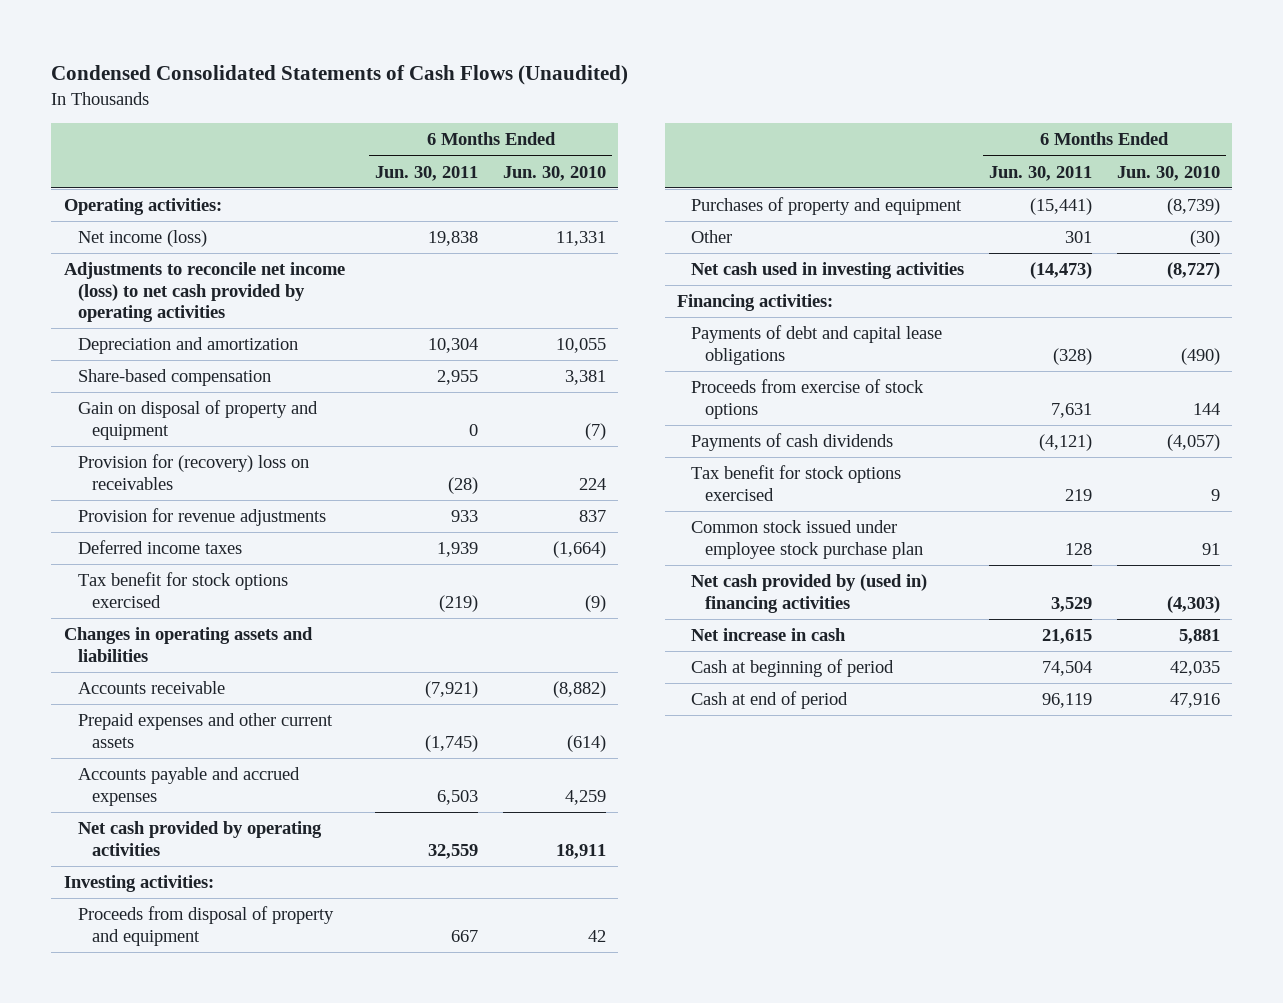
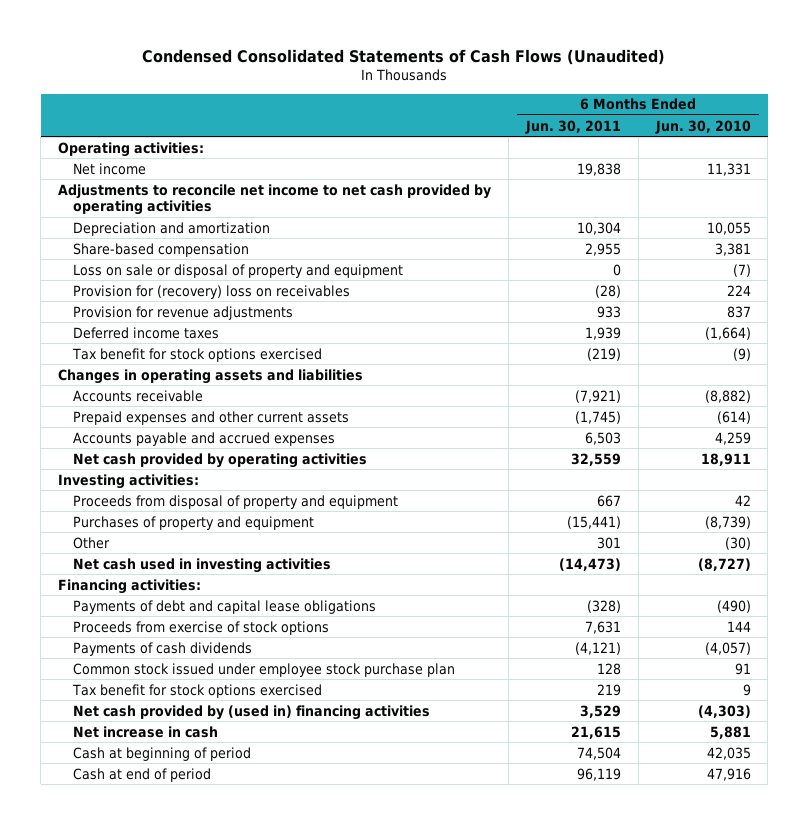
[77,230,207,248] Net income (loss) -> [72,162,146,175] Net income
[63,262,345,323] Adjustments to reconcile net income (loss) to net cash provided by operating activities -> [57,183,491,216] Adjustments to reconcile net income to net cash provided by operating activities
[77,400,318,440] Gain on disposal of property and equipment -> [72,263,403,278] Loss on sale or disposal of property and equipment
[690,465,901,501] Tax benefit for stock options exercised -> [71,683,322,698] Tax benefit for stock options exercised

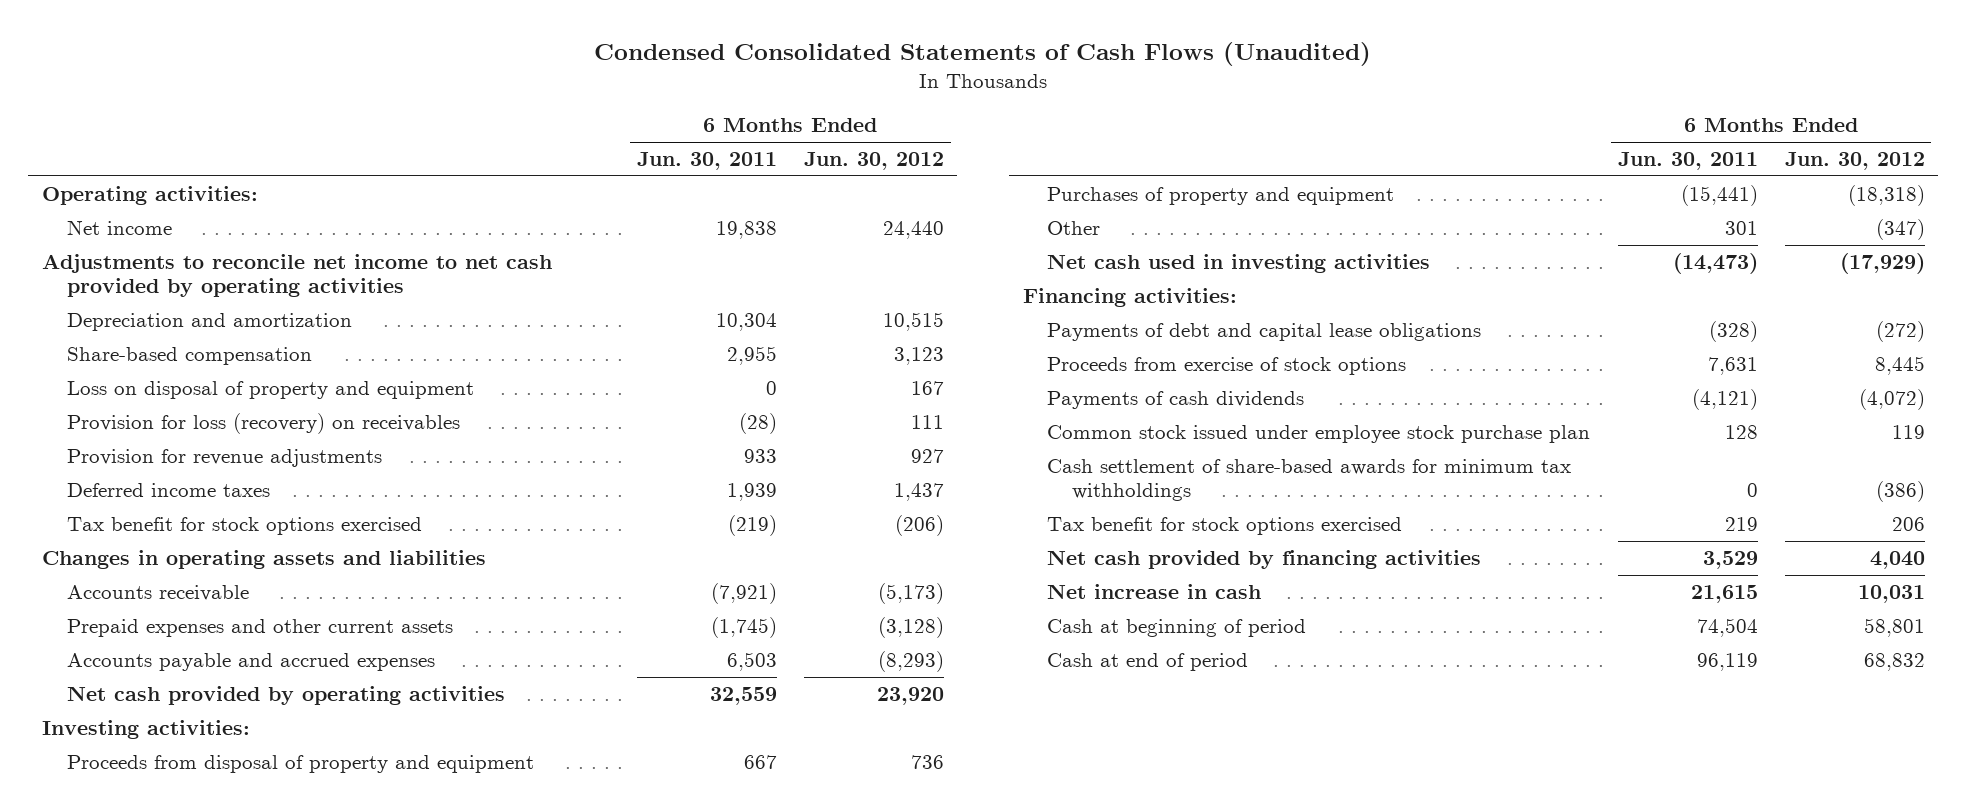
[654,119,751,134] Jun. 30, 2010 -> none
none -> [803,151,944,170] Jun. 30, 2012
[72,263,403,278] Loss on sale or disposal of property and equipment -> [66,380,474,399] Loss on disposal of property and equipment
[72,284,350,299] Provision for (recovery) loss on receivables -> [66,412,460,434] Provision for loss (recovery) on receivables
none -> [1047,458,1572,502] Cash settlement of share-based awards for minimum tax withholdings
[72,704,430,720] Net cash provided by (used in) financing activities -> [1047,549,1482,569] Net cash provided by financing activities

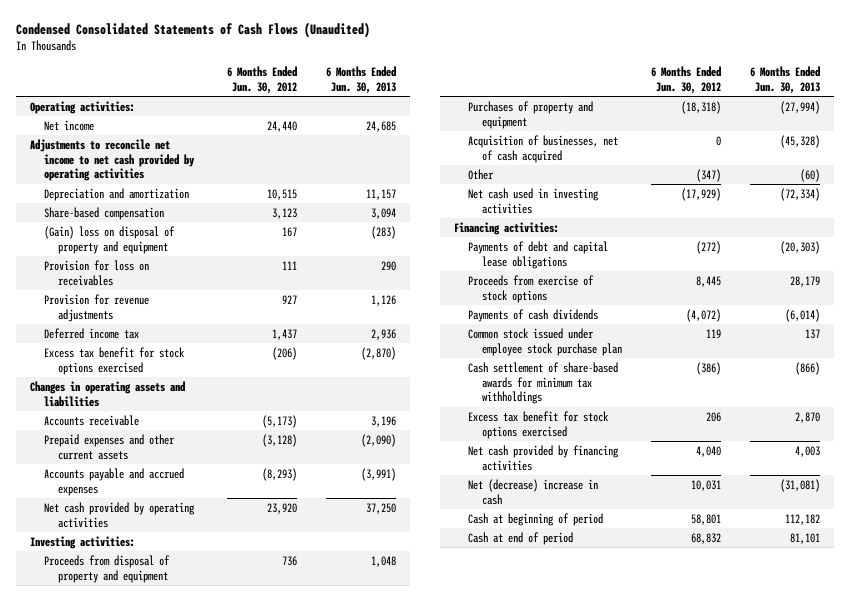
[636,151,777,170] Jun. 30, 2011 -> none
none -> [325,66,396,94] 6 Months Ended Jun. 30, 2013
[66,380,474,399] Loss on disposal of property and equipment -> [44,225,176,254] (Gain) loss on disposal of property and equipment
[66,412,460,434] Provision for loss (recovery) on receivables -> [44,259,150,286] Provision for loss on receivables
[66,482,270,497] Deferred income taxes -> [44,327,140,339] Deferred income tax
[66,516,422,535] Tax benefit for stock options exercised -> [44,346,186,375] Excess tax benefit for stock options exercised
none -> [468,134,619,163] Acquisition of businesses, net of cash acquired
[1047,516,1403,535] Tax benefit for stock options exercised -> [468,410,610,439] Excess tax benefit for stock options exercised
[1047,583,1262,599] Net increase in cash -> [468,478,599,505] Net (decrease) increase in cash

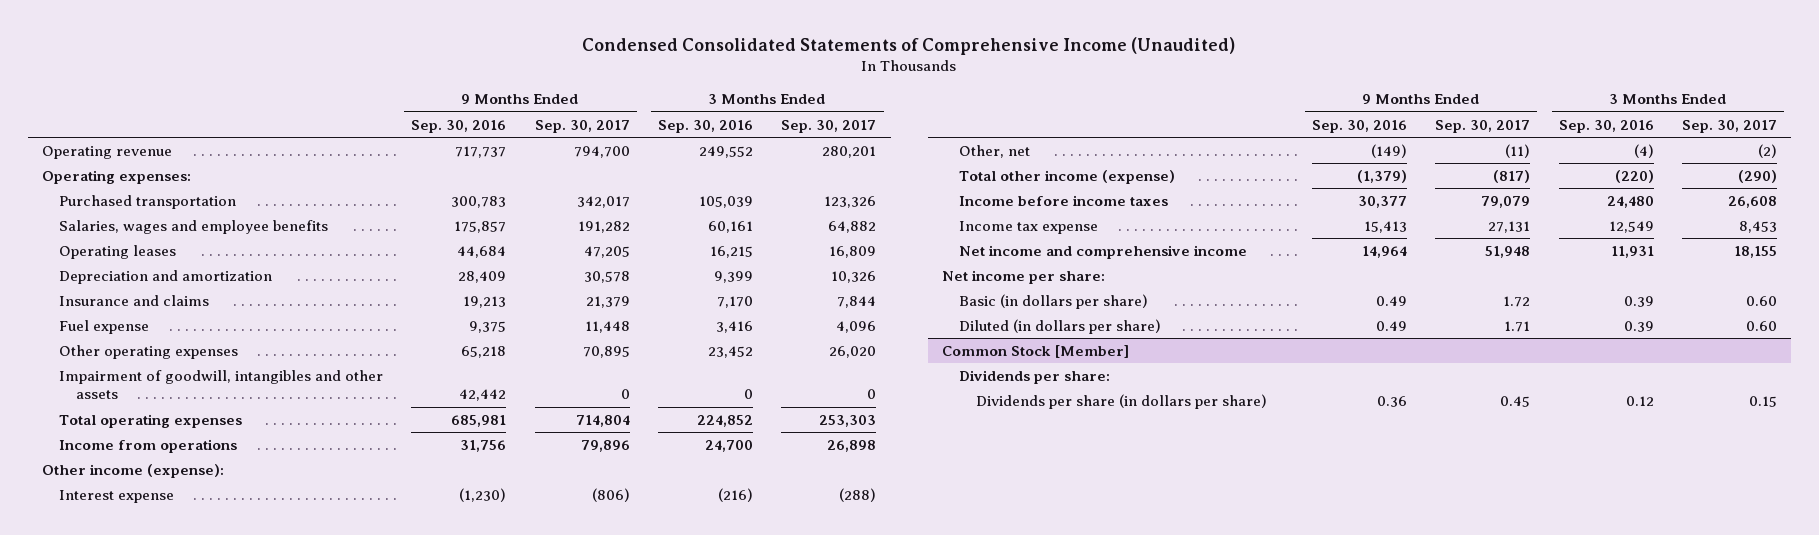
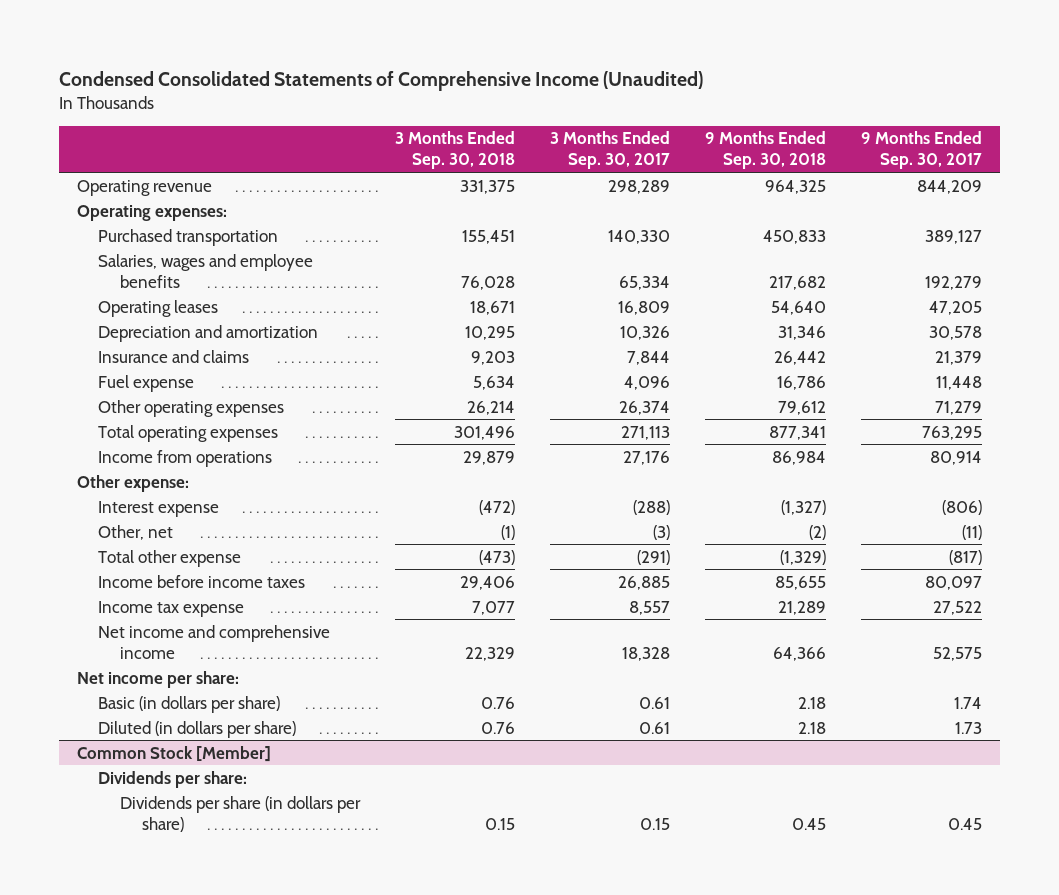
[411,119,507,133] Sep. 30, 2016 -> none
[658,119,754,133] Sep. 30, 2016 -> none
none -> [395,131,516,170] 3 Months Ended Sep. 30, 2018
none -> [705,131,827,170] 9 Months Ended Sep. 30, 2018
[573,145,630,158] 794,700 -> [917,179,983,194] 844,209
[822,145,877,158] 280,201 -> [608,179,671,194] 298,289
[576,195,630,208] 342,017 -> [925,229,983,244] 389,127
[824,195,877,208] 123,326 -> [608,229,671,244] 140,330
[577,220,630,233] 191,282 -> [925,275,983,290] 192,279
[828,220,877,233] 64,882 -> [619,275,671,290] 65,334
[58,369,383,400] Impairment of goodwill, intangibles and other assets -> none
[582,345,630,358] 70,895 -> [935,400,983,415] 71,279
[829,345,877,358] 26,020 -> [619,400,671,415] 26,374
[575,414,630,427] 714,804 -> [922,425,983,440] 763,295
[819,414,877,427] 253,303 -> [621,425,671,440] 271,113
[580,439,630,452] 79,896 -> [930,450,983,465] 80,914
[827,439,877,452] 26,898 -> [623,450,671,465] 27,176
[41,463,224,478] Other income (expense): -> [76,474,189,492] Other expense:
[1758,143,1778,158] (2) -> [653,524,671,540] (3)
[959,169,1176,184] Total other income (expense) -> [98,549,242,567] Total other expense
[1738,169,1778,183] (290) -> [637,549,671,565] (291)
[1481,195,1531,208] 79,079 -> [925,575,983,590] 80,097
[1728,195,1778,208] 26,608 -> [618,575,671,590] 26,885
[1488,220,1531,233] 27,131 -> [933,600,983,615] 27,522
[1739,220,1778,233] 8,453 -> [629,600,671,615] 8,557
[1485,245,1531,258] 51,948 -> [933,646,983,661] 52,575
[1734,245,1778,258] 18,155 -> [622,646,671,661] 18,328
[1503,295,1531,307] 1.72 -> [954,696,983,709] 1.74
[1746,295,1778,306] 0.60 -> [639,696,671,709] 0.61
[1504,320,1531,332] 1.71 -> [955,721,983,734] 1.73
[1746,320,1778,331] 0.60 -> [639,721,671,734] 0.61

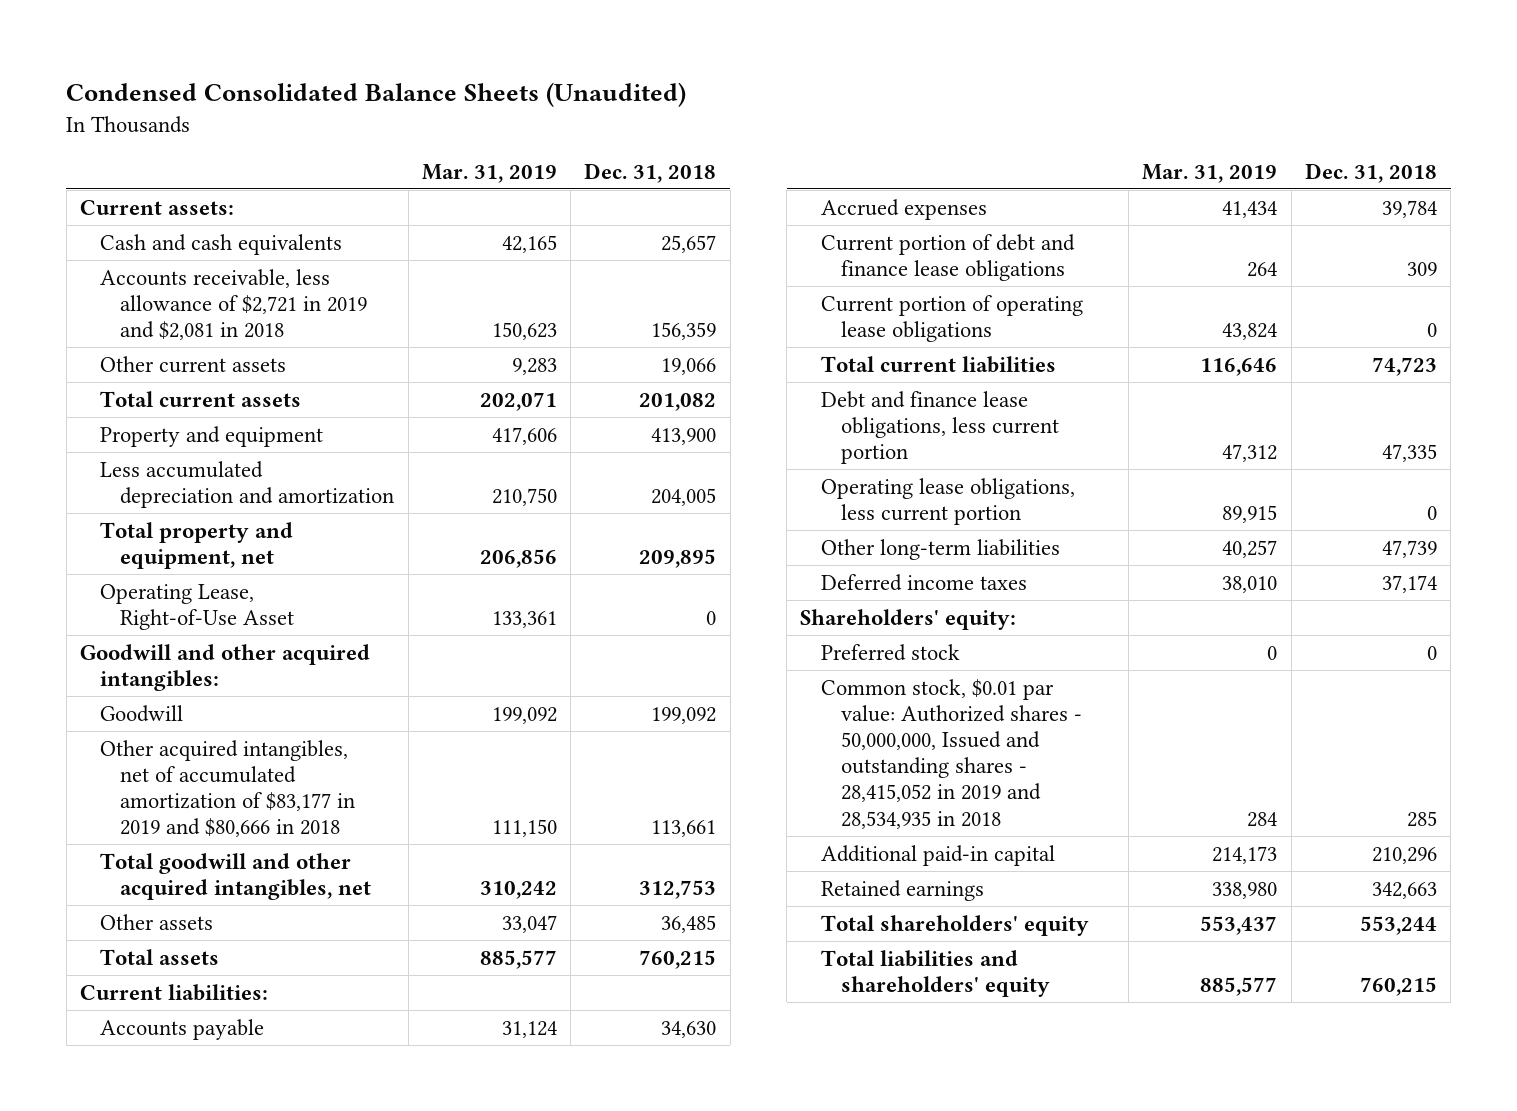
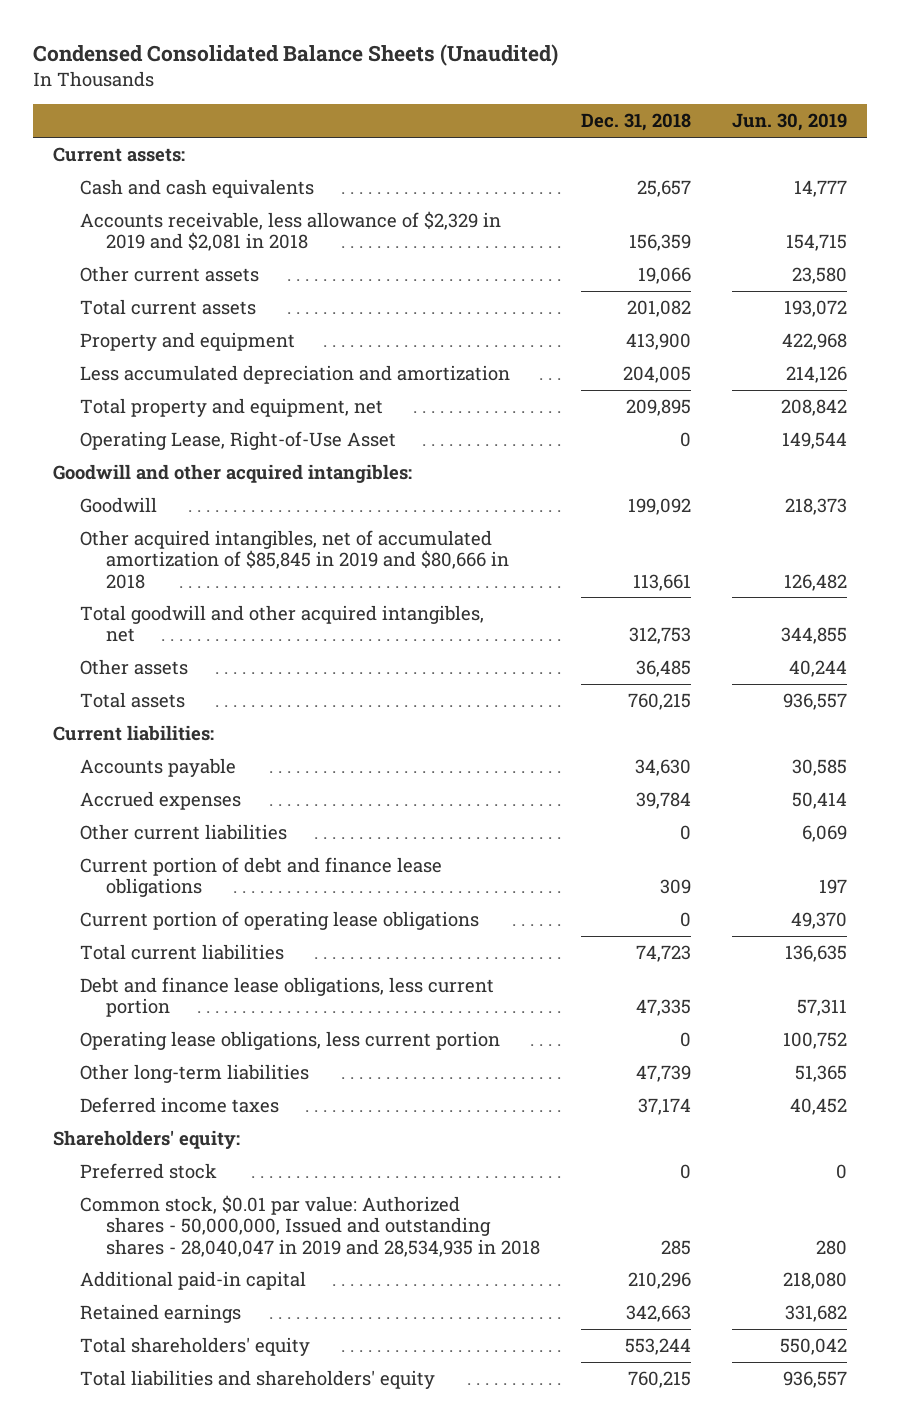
[421,163,557,183] Mar. 31, 2019 -> none
none -> [731,113,847,132] Jun. 30, 2019
[100,268,368,341] Accounts receivable, less allowance of $2,721 in 2019 and $2,081 in 2018 -> [79,210,501,252] Accounts receivable, less allowance of $2,329 in 2019 and $2,081 in 2018
[100,739,356,838] Other acquired intangibles, net of accumulated amortization of $83,177 in 2019 and $80,666 in 2018 -> [79,529,510,589] Other acquired intangibles, net of accumulated amortization of $85,845 in 2019 and $80,666 in 2018
none -> [79,823,287,840] Other current liabilities
[820,678,1082,829] Common stock, $0.01 par value: Authorized shares - 50,000,000, Issued and outstanding shares - 28,415,052 in 2019 and 28,534,935 in 2018 -> [79,1194,541,1257] Common stock, $0.01 par value: Authorized shares - 50,000,000, Issued and outstanding shares - 28,040,047 in 2019 and 28,534,935 in 2018

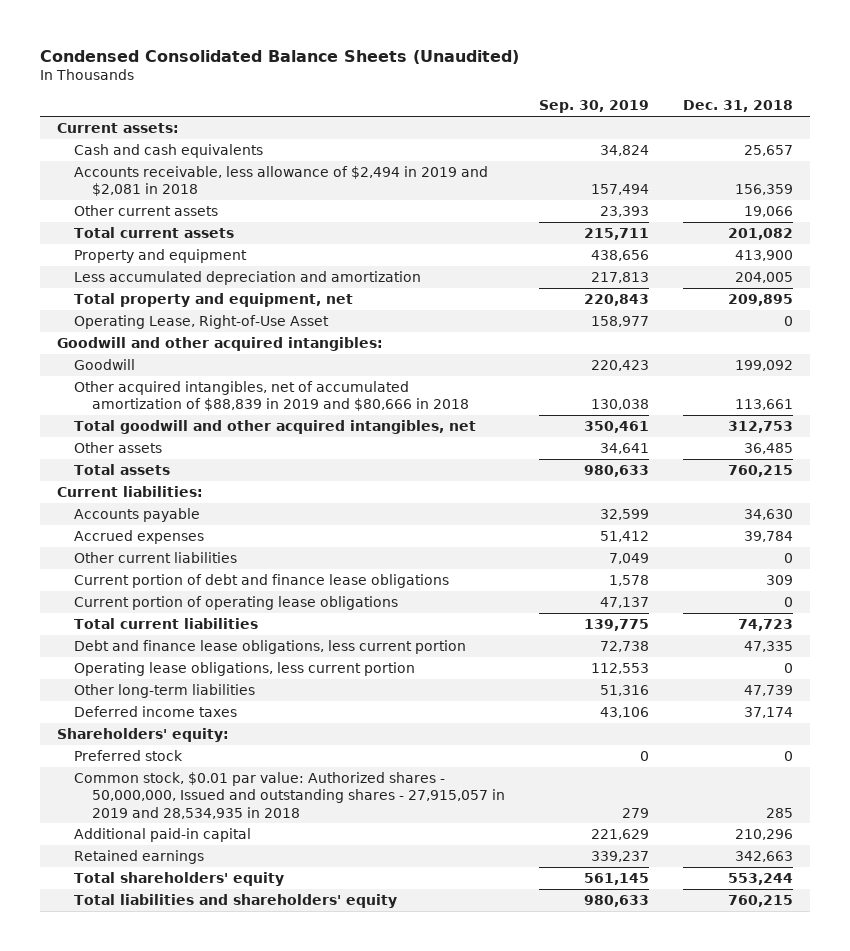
[731,113,847,132] Jun. 30, 2019 -> none
none -> [538,100,649,114] Sep. 30, 2019
[79,210,501,252] Accounts receivable, less allowance of $2,329 in 2019 and $2,081 in 2018 -> [74,165,489,197] Accounts receivable, less allowance of $2,494 in 2019 and $2,081 in 2018
[79,529,510,589] Other acquired intangibles, net of accumulated amortization of $85,845 in 2019 and $80,666 in 2018 -> [74,380,469,412] Other acquired intangibles, net of accumulated amortization of $88,839 in 2019 and $80,666 in 2018
[79,1194,541,1257] Common stock, $0.01 par value: Authorized shares - 50,000,000, Issued and outstanding shares - 28,040,047 in 2019 and 28,534,935 in 2018 -> [74,771,505,819] Common stock, $0.01 par value: Authorized shares - 50,000,000, Issued and outstanding shares - 27,915,057 in 2019 and 28,534,935 in 2018

